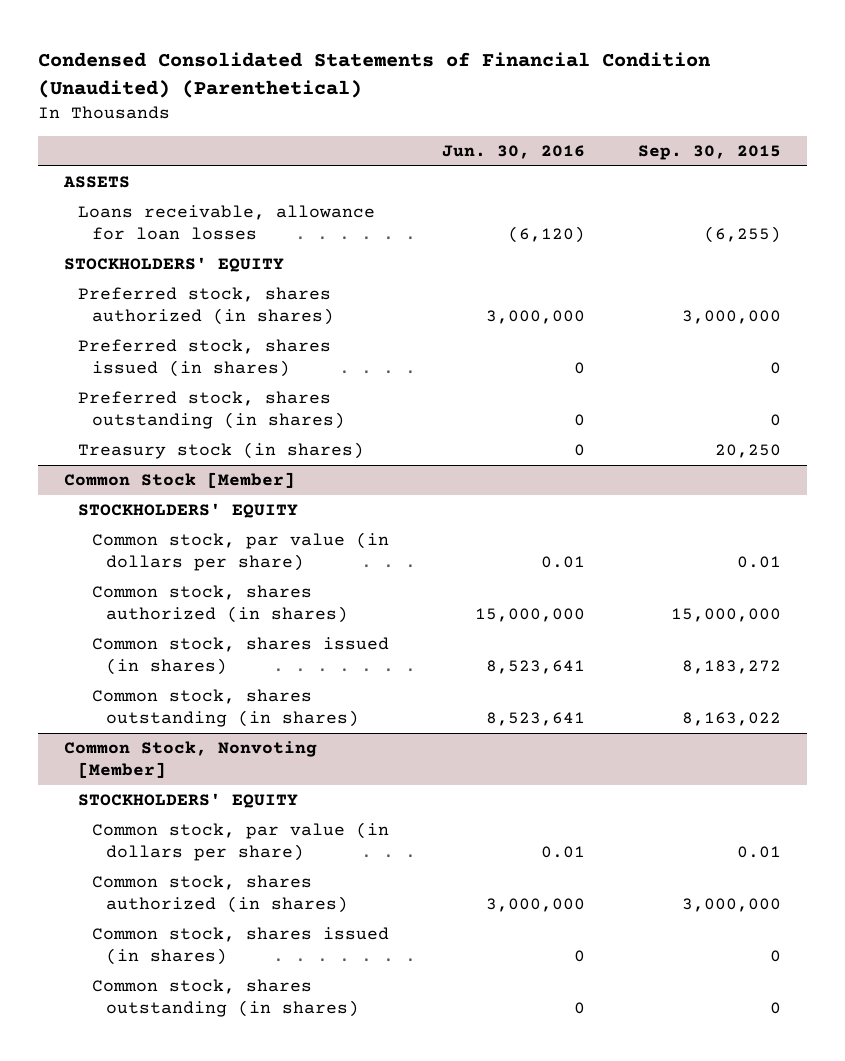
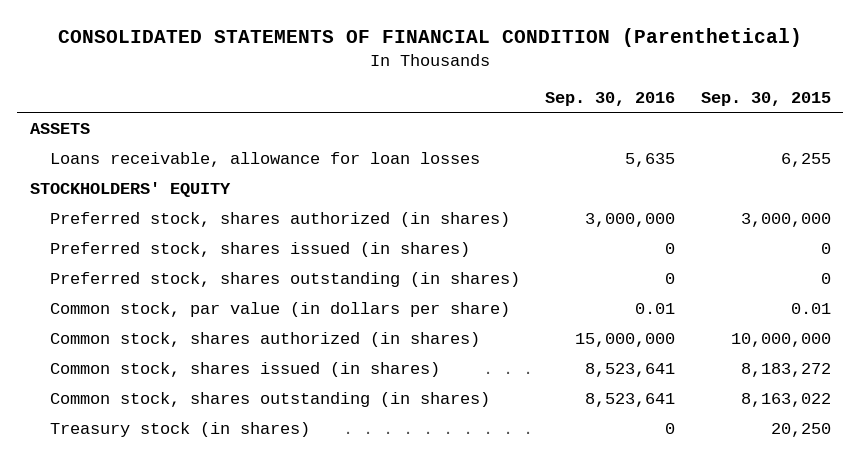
[38,52,711,98] Condensed Consolidated Statements of Financial Condition (Unaudited) (Parenthetical) -> [58,28,803,48] CONSOLIDATED STATEMENTS OF FINANCIAL CONDITION (Parenthetical)
[441,145,585,160] Jun. 30, 2016 -> none
none -> [545,92,676,107] Sep. 30, 2016
[703,226,781,244] (6,255) -> [780,153,831,168] 6,255
[64,472,296,489] Common Stock [Member] -> none
[78,503,299,519] STOCKHOLDERS' EQUITY -> none
[670,608,781,623] 15,000,000 -> [730,333,831,348] 10,000,000
[64,741,318,779] Common Stock, Nonvoting [Member] -> none
[78,793,299,809] STOCKHOLDERS' EQUITY -> none
[92,822,390,862] Common stock, par value (in dollars per share) -> none
[92,875,349,914] Common stock, shares authorized (in shares) -> none
[92,927,390,966] Common stock, shares issued (in shares) -> none
[92,979,360,1018] Common stock, shares outstanding (in shares) -> none
[78,442,365,460] Treasury stock (in shares) -> [49,422,310,438] Treasury stock (in shares)

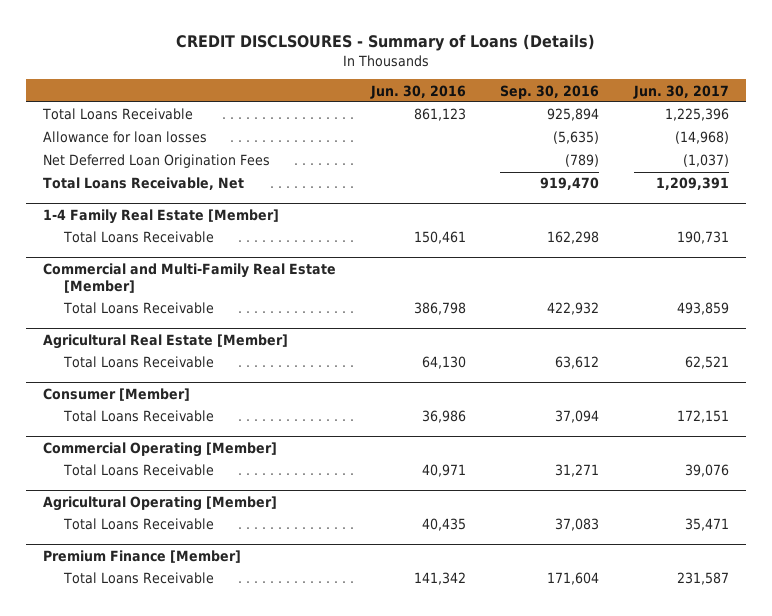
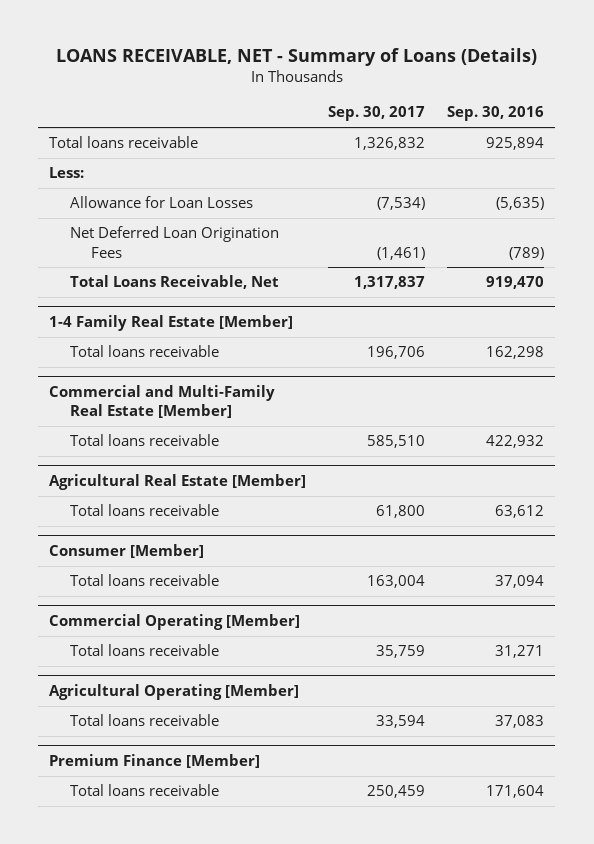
[176,34,596,52] CREDIT DISCLSOURES - Summary of Loans (Details) -> [55,47,537,66] LOANS RECEIVABLE, NET - Summary of Loans (Details)
[369,84,466,99] Jun. 30, 2016 -> none
[633,84,730,99] Jun. 30, 2017 -> none
none -> [328,106,426,122] Sep. 30, 2017
[42,108,194,121] Total Loans Receivable -> [49,136,199,149] Total loans receivable
none -> [49,167,85,179] Less:
[43,131,208,144] Allowance for loan losses -> [70,196,254,209] Allowance for Loan Losses
[62,231,214,244] Total Loans Receivable -> [70,345,220,358] Total loans receivable
[62,302,214,315] Total Loans Receivable -> [70,434,220,447] Total loans receivable
[62,356,214,369] Total Loans Receivable -> [70,504,220,517] Total loans receivable
[62,410,214,423] Total Loans Receivable -> [70,574,220,587] Total loans receivable
[62,464,214,477] Total Loans Receivable -> [70,644,220,657] Total loans receivable
[62,518,214,531] Total Loans Receivable -> [70,714,220,727] Total loans receivable
[62,572,214,585] Total Loans Receivable -> [70,784,220,797] Total loans receivable

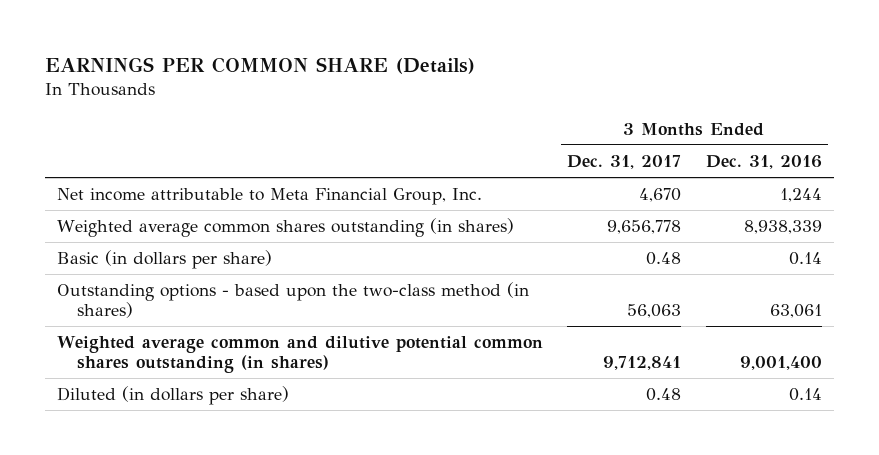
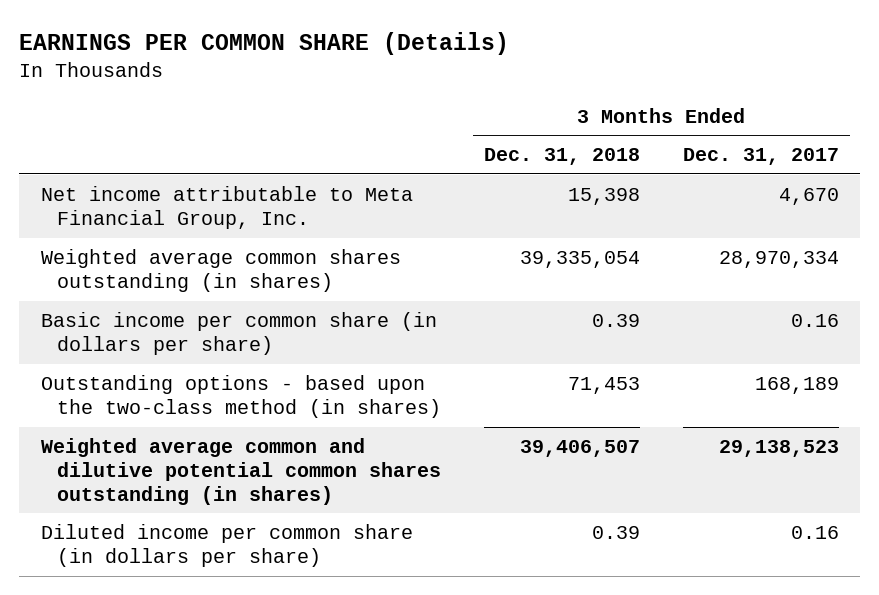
[705,154,822,169] Dec. 31, 2016 -> none
none -> [483,148,640,166] Dec. 31, 2018
[607,220,682,235] 9,656,778 -> [718,250,839,268] 28,970,334
[57,250,273,270] Basic (in dollars per share) -> [40,311,437,355] Basic income per common share (in dollars per share)
[646,252,682,266] 0.48 -> [790,313,839,327] 0.16
[627,304,682,319] 56,063 -> [754,376,839,394] 168,189
[603,356,682,371] 9,712,841 -> [718,439,839,457] 29,138,523
[57,386,290,406] Diluted (in dollars per share) -> [40,523,413,567] Diluted income per common share (in dollars per share)
[646,388,682,402] 0.48 -> [790,525,839,539] 0.16

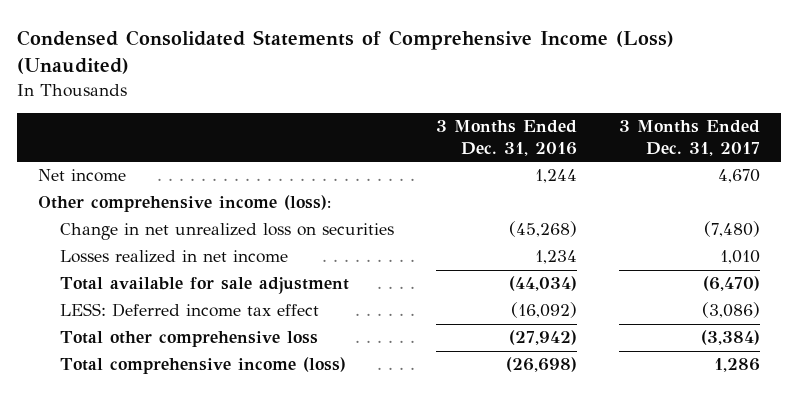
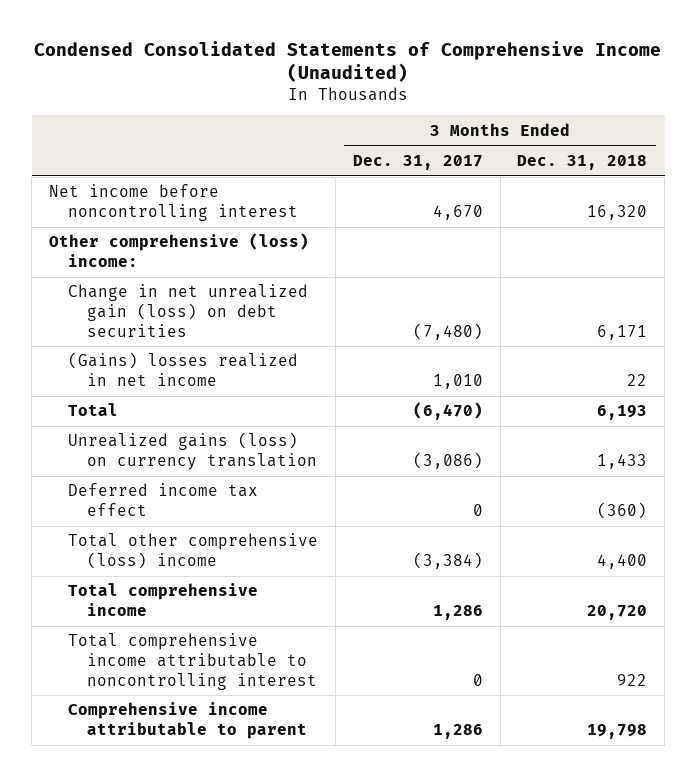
[17,29,675,74] Condensed Consolidated Statements of Comprehensive Income (Loss) (Unaudited) -> [34,40,662,83] Condensed Consolidated Statements of Comprehensive Income (Unaudited)
[436,120,578,157] 3 Months Ended Dec. 31, 2016 -> none
none -> [517,154,648,170] Dec. 31, 2018
[38,169,127,183] Net income -> [49,184,298,222] Net income before noncontrolling interest
[38,195,332,213] Other comprehensive income (loss): -> [49,233,310,268] Other comprehensive (loss) income:
[60,223,395,241] Change in net unrealized loss on securities -> [67,284,308,337] Change in net unrealized gain (loss) on debt securities
[60,250,289,264] Losses realized in net income -> [67,352,298,387] (Gains) losses realized in net income
[60,277,350,295] Total available for sale adjustment -> [67,403,118,417] Total
[60,303,320,318] LESS: Deferred income tax effect -> [67,432,317,471] Unrealized gains (loss) on currency translation
none -> [67,483,258,517] Deferred income tax effect
[60,331,319,348] Total other comprehensive loss -> [67,533,318,570] Total other comprehensive (loss) income
none -> [67,583,258,617] Total comprehensive income
none -> [67,633,317,690] Total comprehensive income attributable to noncontrolling interest
[60,357,347,375] Total comprehensive income (loss) -> [67,702,307,740] Comprehensive income attributable to parent

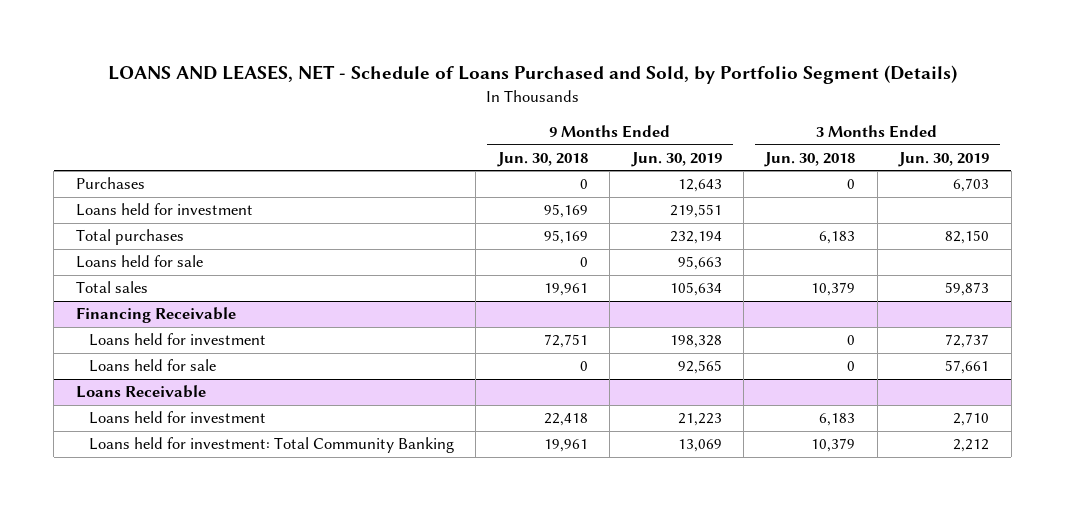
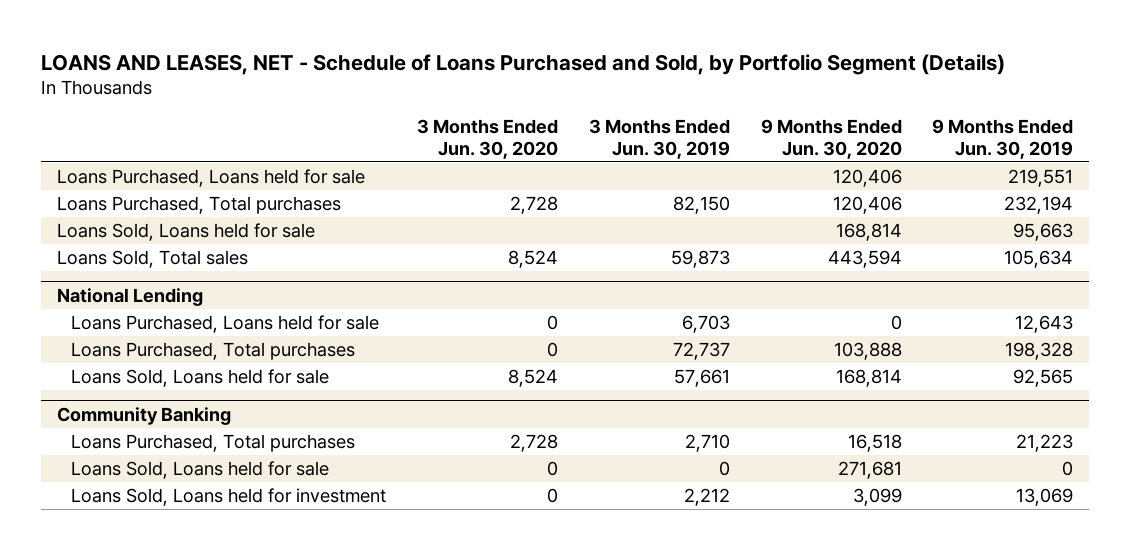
[496,151,588,167] Jun. 30, 2018 -> none
[764,151,856,167] Jun. 30, 2018 -> none
none -> [416,118,558,159] 3 Months Ended Jun. 30, 2020
none -> [760,118,902,159] 9 Months Ended Jun. 30, 2020
[75,177,145,190] Purchases -> none
[75,307,236,324] Financing Receivable -> none
[75,385,206,399] Loans Receivable -> none
[75,203,253,217] Loans held for investment -> [56,169,365,188] Loans Purchased, Loans held for sale
[75,229,184,246] Total purchases -> [56,196,341,215] Loans Purchased, Total purchases
[75,255,203,269] Loans held for sale -> [56,223,315,242] Loans Sold, Loans held for sale
[75,281,148,294] Total sales -> [56,250,248,269] Loans Sold, Total sales
none -> [56,287,203,306] National Lending
[89,333,267,347] Loans held for investment -> [70,315,379,334] Loans Purchased, Loans held for sale
[669,335,722,349] 198,328 -> [1015,315,1074,334] 12,643
[945,334,990,349] 72,737 -> [681,315,730,334] 6,703
none -> [70,342,355,361] Loans Purchased, Total purchases
[89,359,217,373] Loans held for sale -> [70,369,329,388] Loans Sold, Loans held for sale
none -> [56,406,231,425] Community Banking
[89,411,267,425] Loans held for investment -> [70,434,355,453] Loans Purchased, Total purchases
none -> [70,461,329,480] Loans Sold, Loans held for sale
[89,437,455,454] Loans held for investment: Total Community Banking -> [70,488,386,507] Loans Sold, Loans held for investment

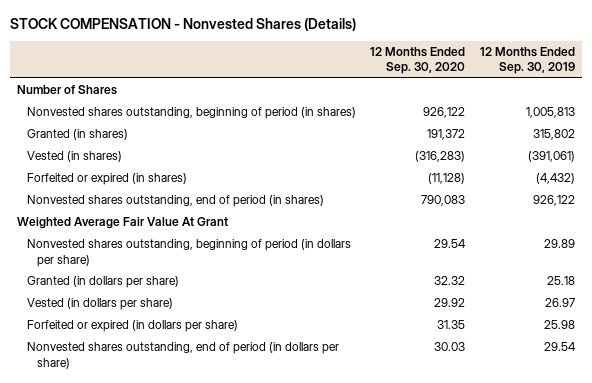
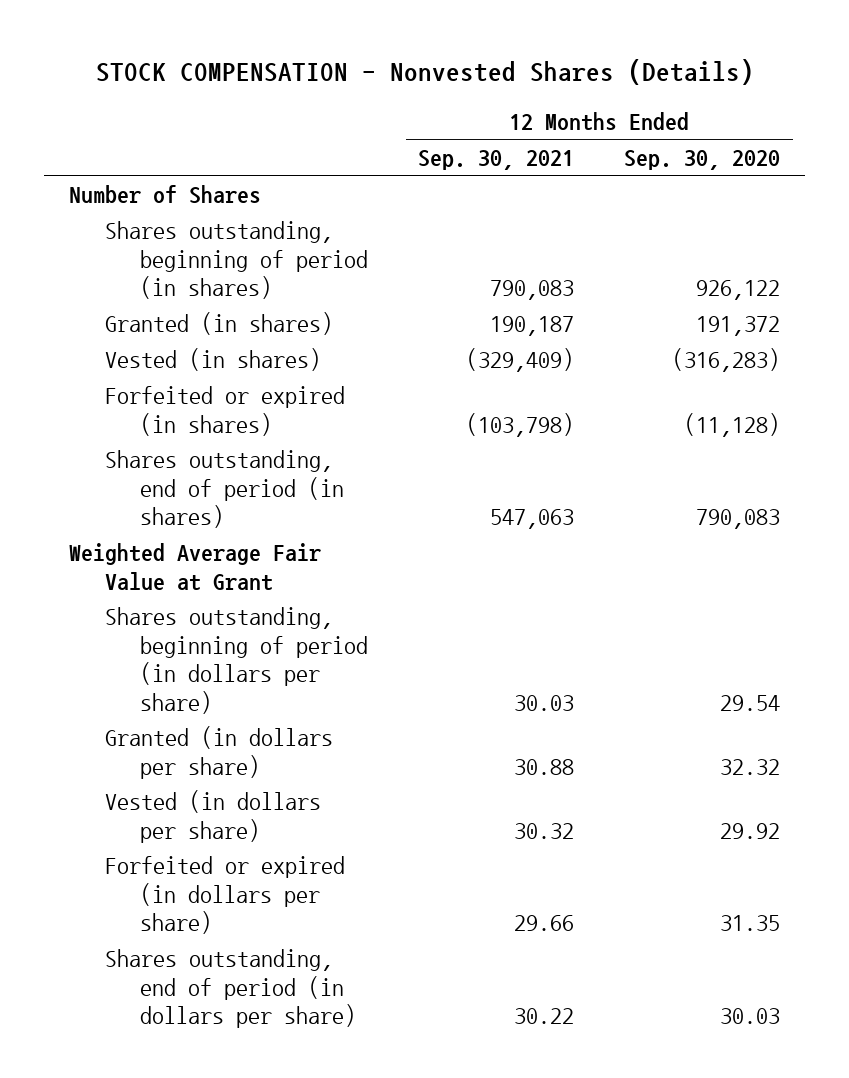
[479,46,575,75] 12 Months Ended Sep. 30, 2019 -> none
none -> [418,150,575,171] Sep. 30, 2021
[26,107,356,120] Nonvested shares outstanding, beginning of period (in shares) -> [104,221,369,300] Shares outstanding, beginning of period (in shares)
[26,195,324,208] Nonvested shares outstanding, end of period (in shares) -> [104,450,345,529] Shares outstanding, end of period (in shares)
[17,217,229,230] Weighted Average Fair Value At Grant -> [68,543,321,591] Weighted Average Fair Value at Grant
[26,239,351,267] Nonvested shares outstanding, beginning of period (in dollars per share) -> [104,607,369,714] Shares outstanding, beginning of period (in dollars per share)
[26,342,339,369] Nonvested shares outstanding, end of period (in dollars per share) -> [104,949,357,1029] Shares outstanding, end of period (in dollars per share)

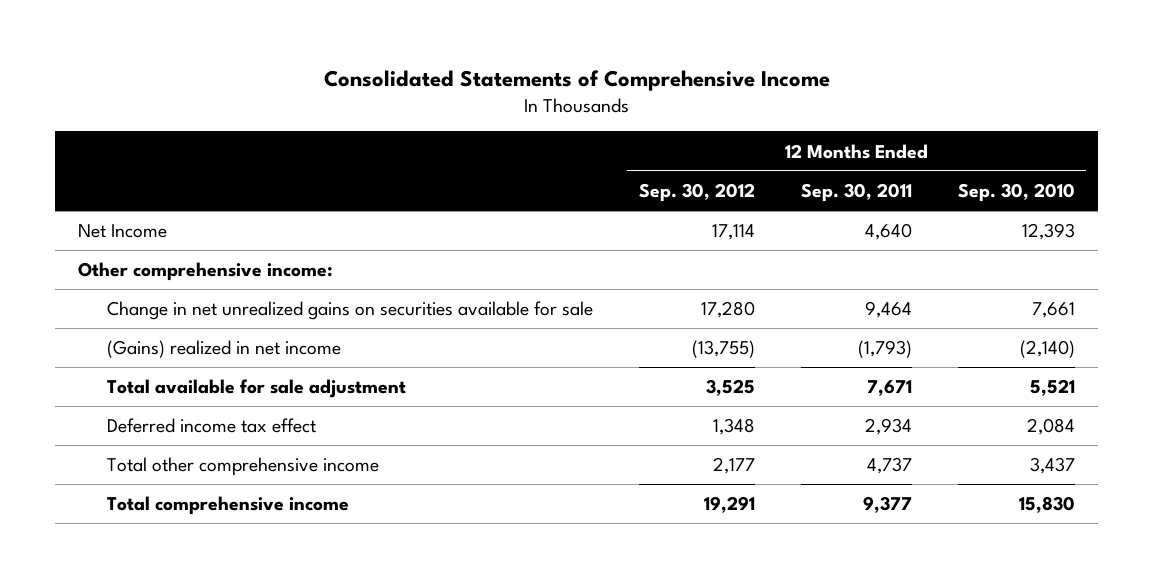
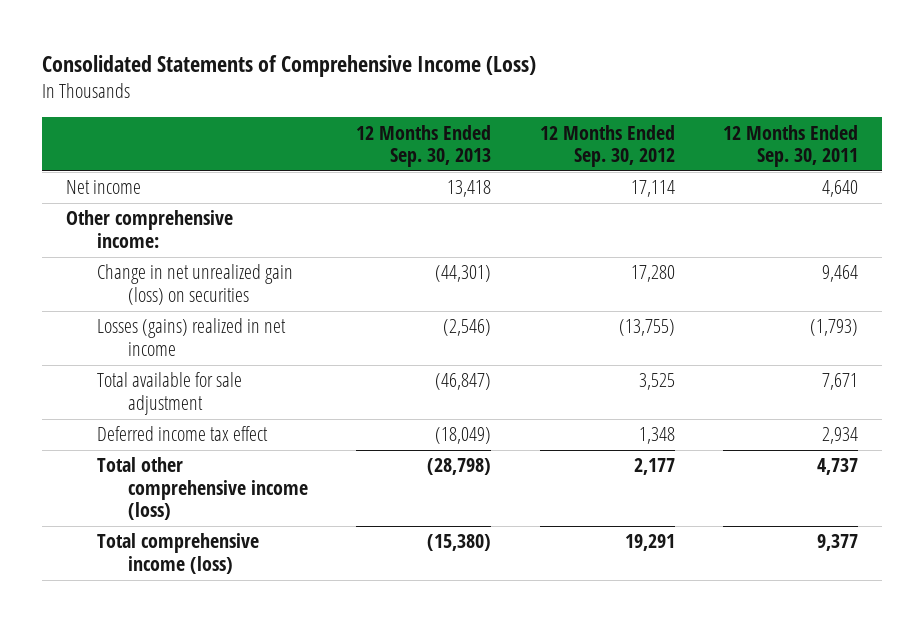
[323,69,830,91] Consolidated Statements of Comprehensive Income -> [41,54,536,77] Consolidated Statements of Comprehensive Income (Loss)
[957,182,1075,202] Sep. 30, 2010 -> none
none -> [356,124,492,168] 12 Months Ended Sep. 30, 2013
[78,224,168,239] Net Income -> [66,180,142,195] Net income
[106,301,593,321] Change in net unrealized gains on securities available for sale -> [96,264,293,305] Change in net unrealized gain (loss) on securities
[106,340,341,359] (Gains) realized in net income -> [96,318,286,356] Losses (gains) realized in net income
[106,457,379,477] Total other comprehensive income -> [96,457,308,521] Total other comprehensive income (loss)
[106,496,349,516] Total comprehensive income -> [96,533,259,574] Total comprehensive income (loss)

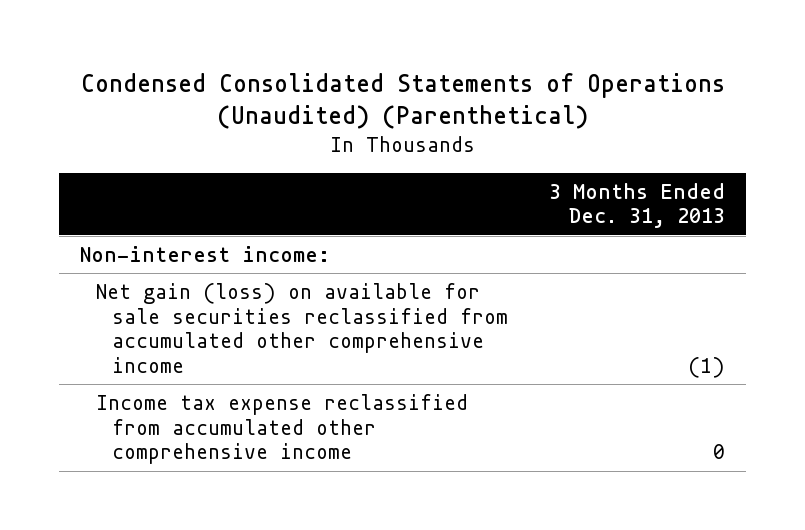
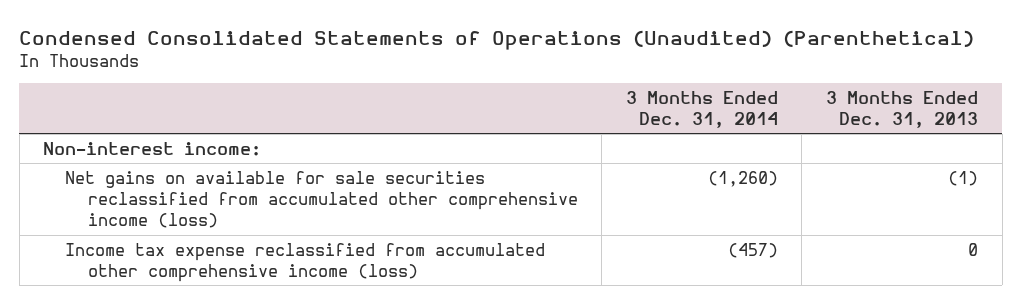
none -> [625,90,778,128] 3 Months Ended Dec. 31, 2014
[95,282,508,373] Net gain (loss) on available for sale securities reclassified from accumulated other comprehensive income -> [65,170,578,229] Net gains on available for sale securities reclassified from accumulated other comprehensive income (loss)
[95,393,468,465] Income tax expense reclassified from accumulated other comprehensive income -> [65,242,546,282] Income tax expense reclassified from accumulated other comprehensive income (loss)

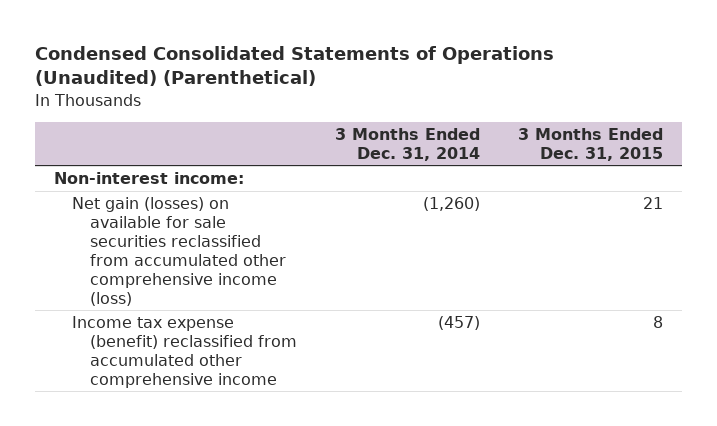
[826,90,979,128] 3 Months Ended Dec. 31, 2013 -> none
none -> [517,127,663,161] 3 Months Ended Dec. 31, 2015
[65,170,578,229] Net gains on available for sale securities reclassified from accumulated other comprehensive income (loss) -> [71,197,286,306] Net gain (losses) on available for sale securities reclassified from accumulated other comprehensive income (loss)
[65,242,546,282] Income tax expense reclassified from accumulated other comprehensive income (loss) -> [71,316,297,388] Income tax expense (benefit) reclassified from accumulated other comprehensive income

